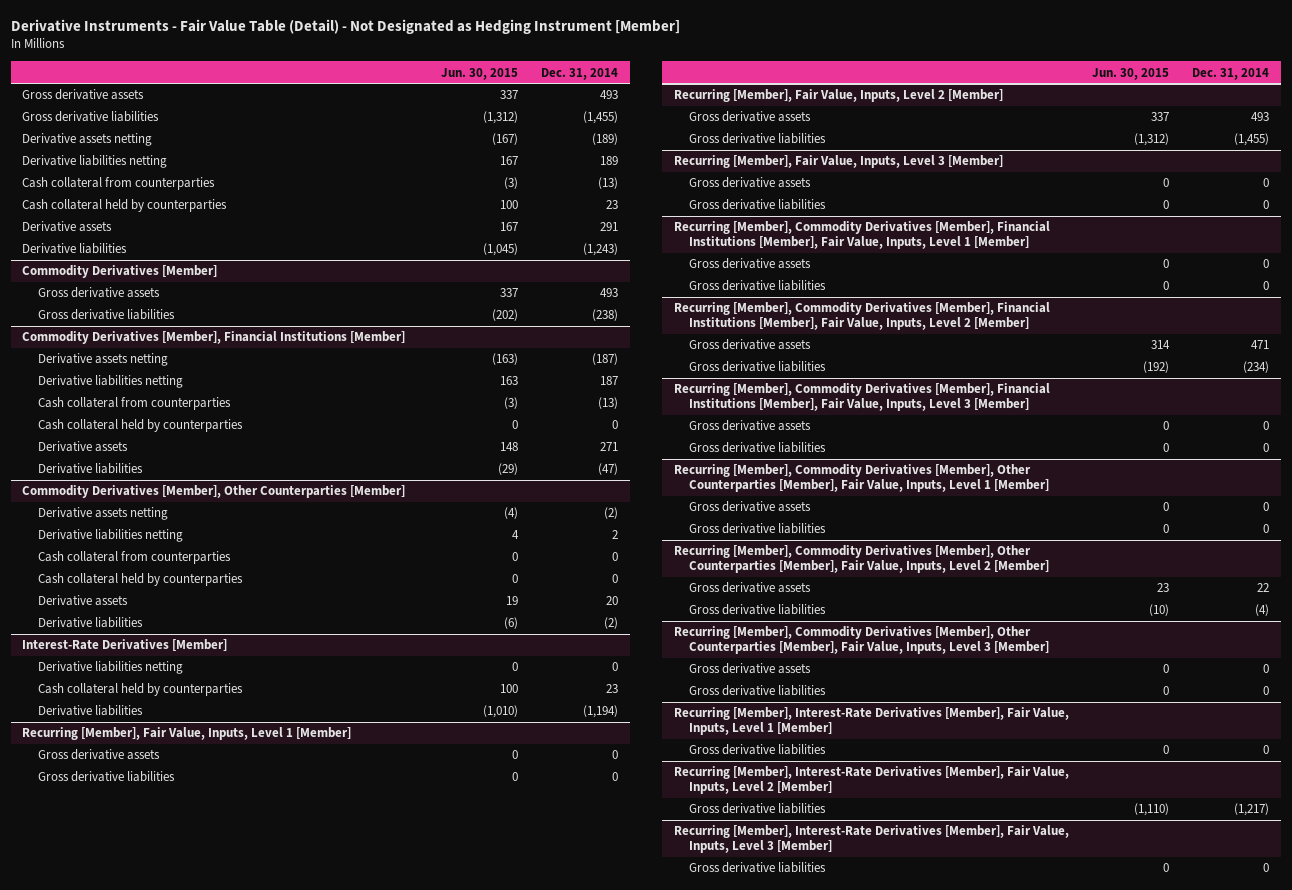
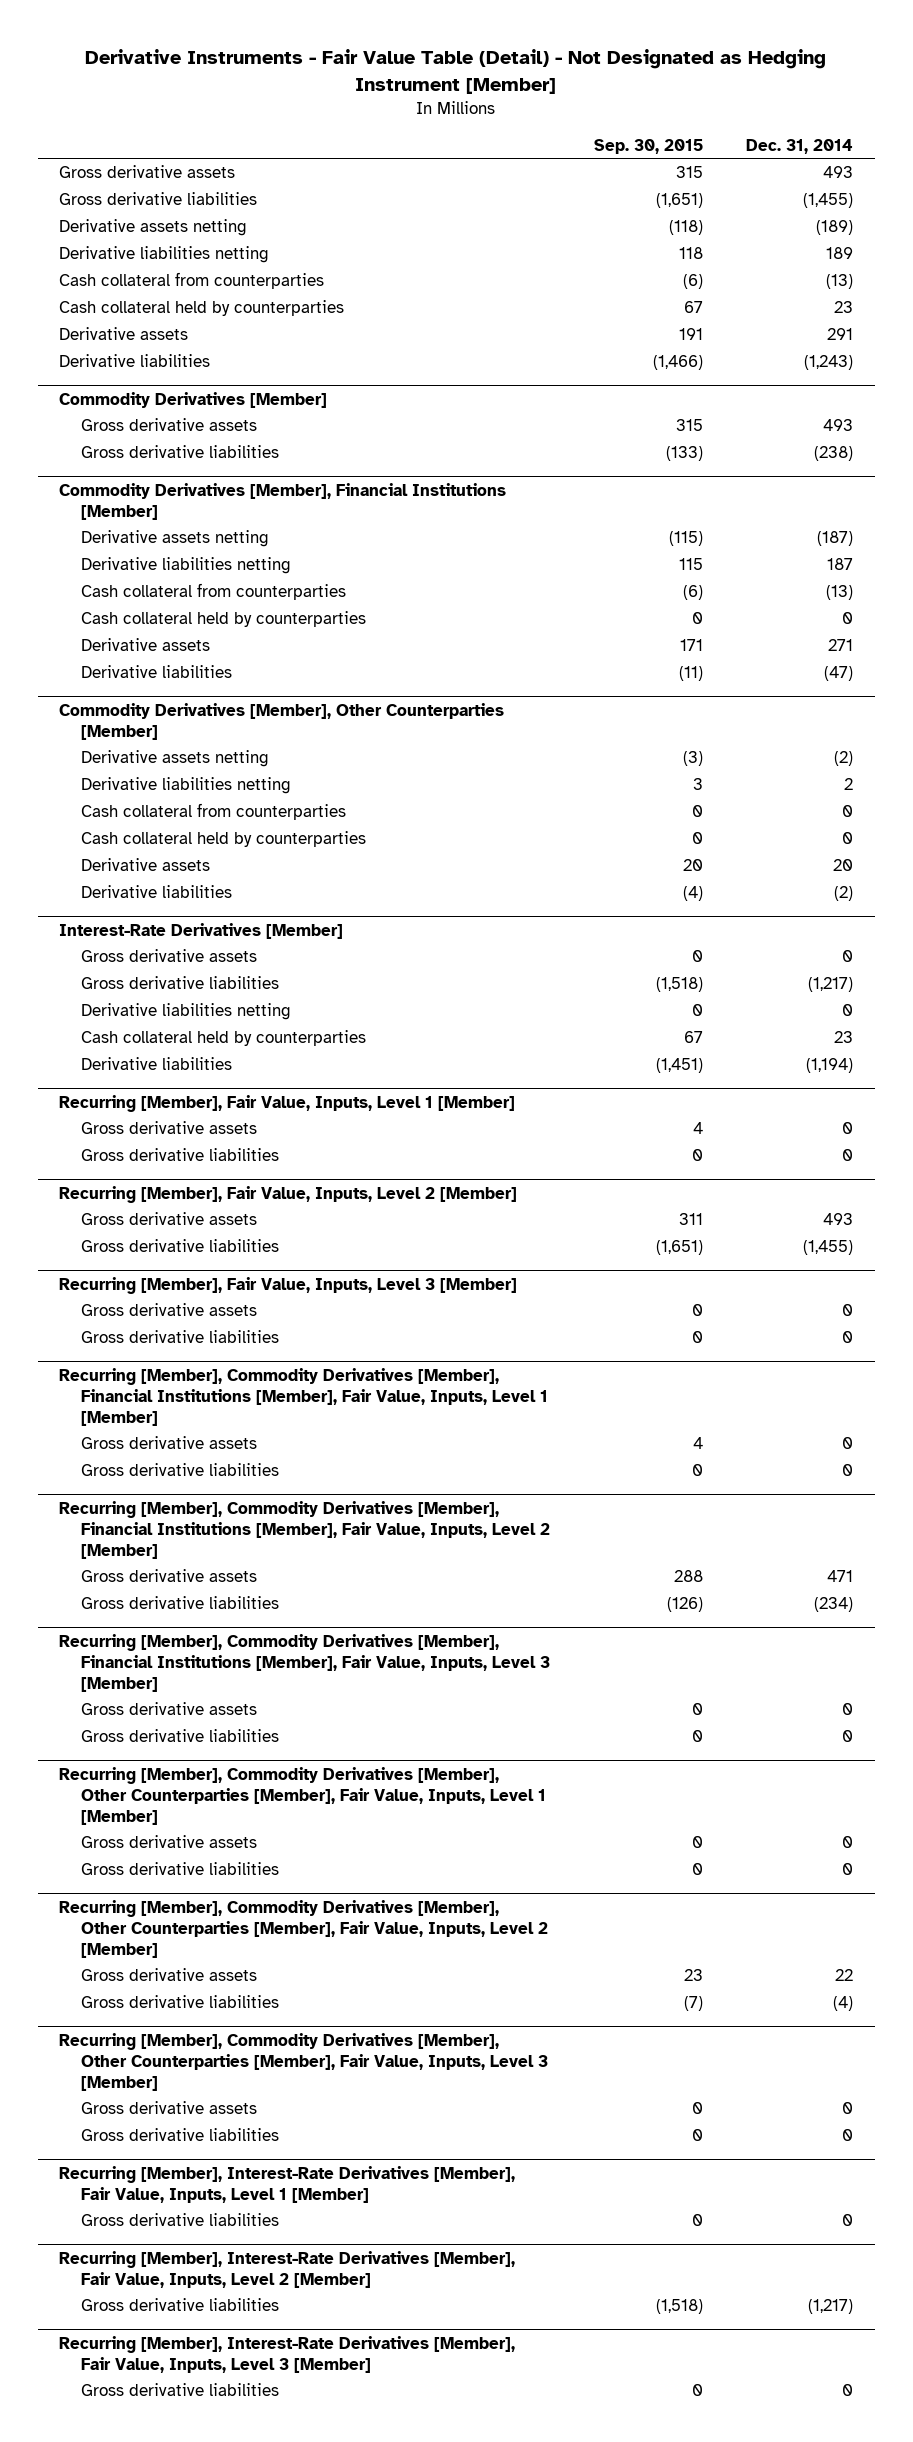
[440,67,518,80] Jun. 30, 2015 -> none
none -> [593,138,703,154] Sep. 30, 2015
none -> [80,949,257,963] Gross derivative assets
none -> [80,976,279,990] Gross derivative liabilities

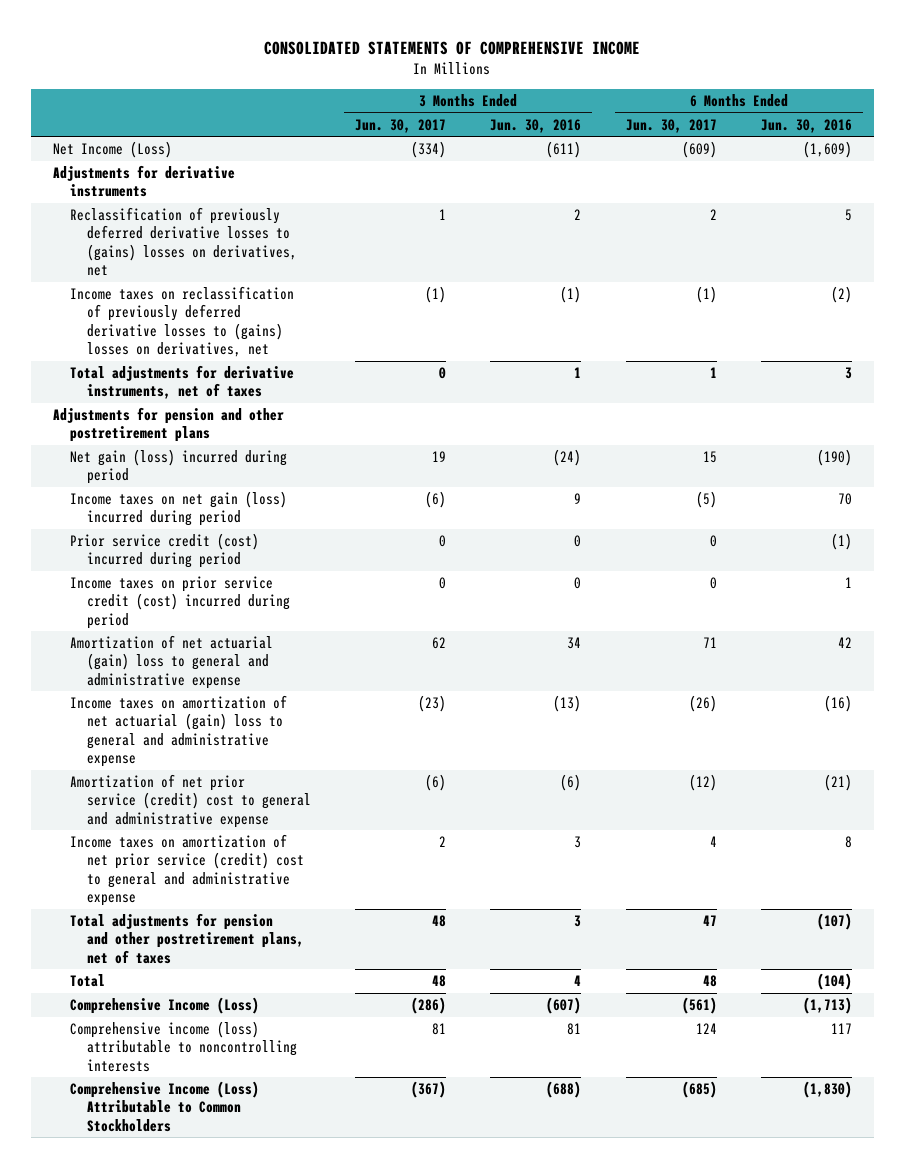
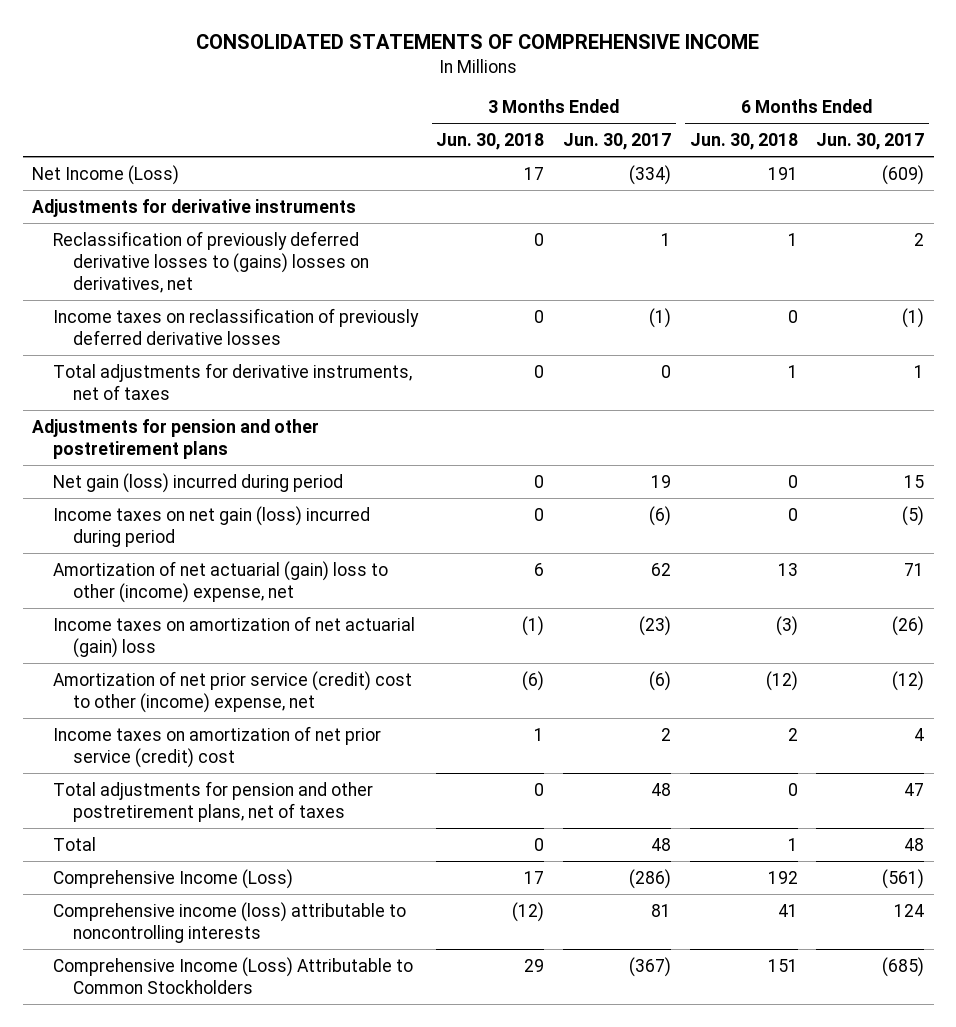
[490,118,582,133] Jun. 30, 2016 -> none
[760,118,852,133] Jun. 30, 2016 -> none
none -> [436,132,545,150] Jun. 30, 2018
none -> [689,132,798,150] Jun. 30, 2018
[69,286,294,358] Income taxes on reclassification of previously deferred derivative losses to (gains) losses on derivatives, net -> [52,307,419,345] Income taxes on reclassification of previously deferred derivative losses
[69,533,259,569] Prior service credit (cost) incurred during period -> none
[69,576,290,629] Income taxes on prior service credit (cost) incurred during period -> none
[69,635,273,689] Amortization of net actuarial (gain) loss to general and administrative expense -> [52,560,388,603] Amortization of net actuarial (gain) loss to other (income) expense, net
[69,695,287,768] Income taxes on amortization of net actuarial (gain) loss to general and administrative expense -> [52,615,415,658] Income taxes on amortization of net actuarial (gain) loss
[69,774,311,828] Amortization of net prior service (credit) cost to general and administrative expense -> [52,670,412,713] Amortization of net prior service (credit) cost to other (income) expense, net
[69,834,304,907] Income taxes on amortization of net prior service (credit) cost to general and administrative expense -> [52,725,381,768] Income taxes on amortization of net prior service (credit) cost

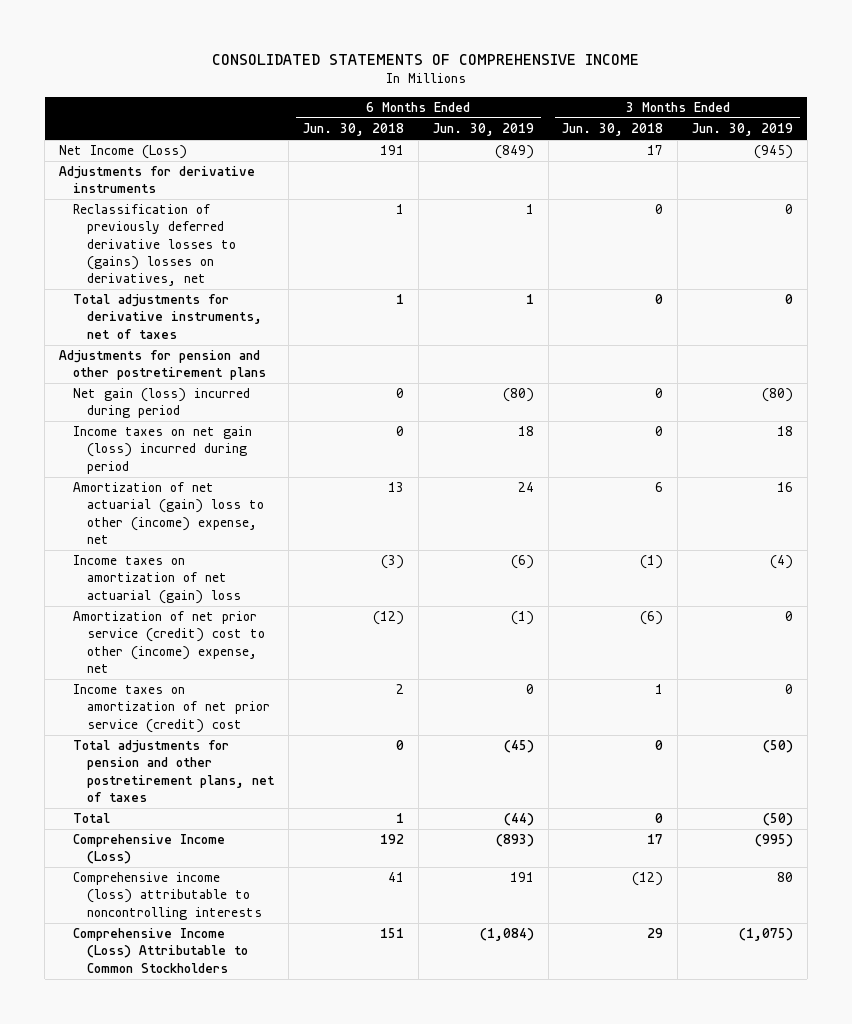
[562,132,671,150] Jun. 30, 2017 -> none
[816,132,925,150] Jun. 30, 2017 -> none
none -> [432,123,534,137] Jun. 30, 2019
none -> [692,123,794,137] Jun. 30, 2019
[52,307,419,345] Income taxes on reclassification of previously deferred derivative losses -> none

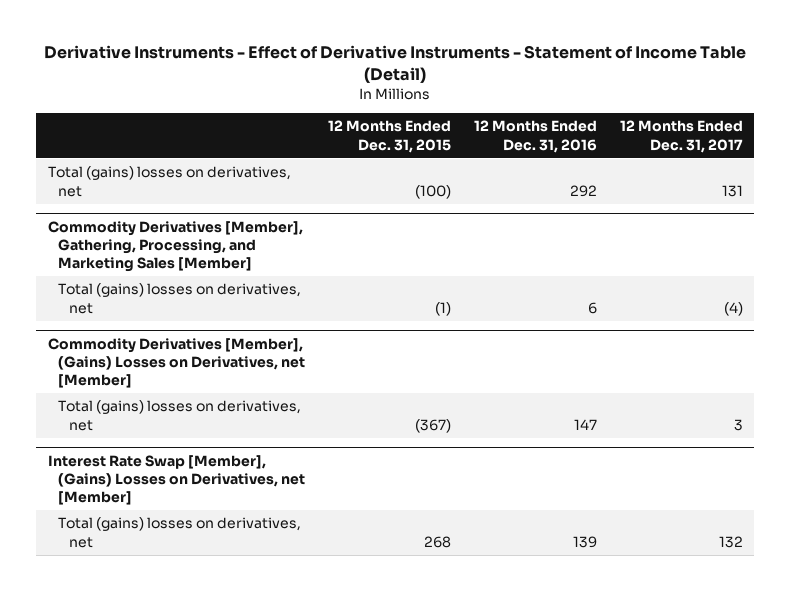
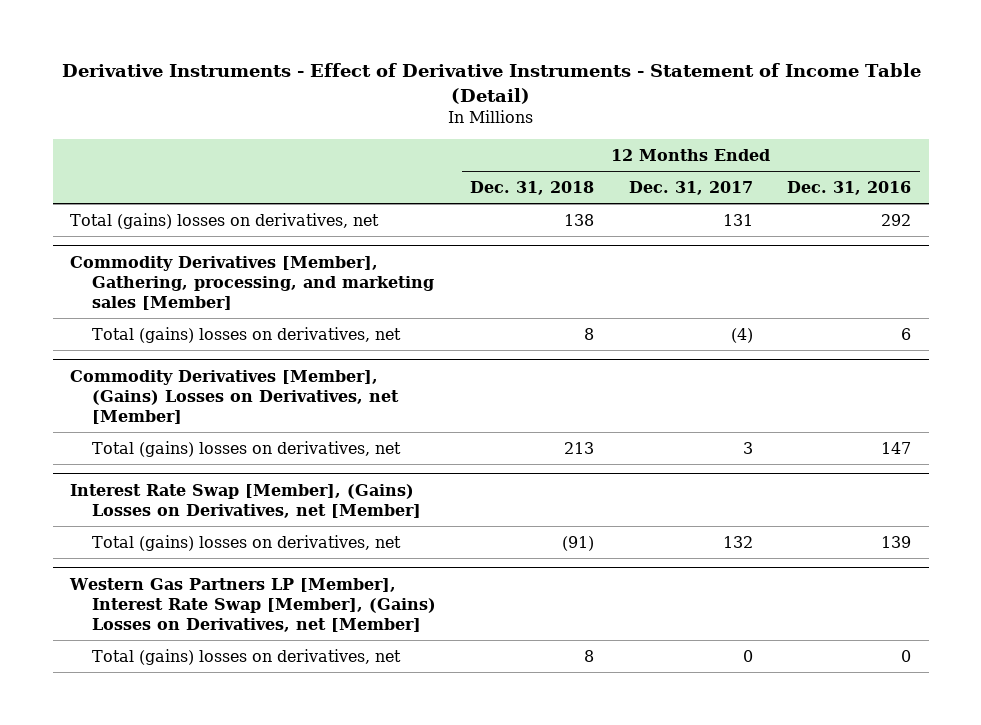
[328,120,452,153] 12 Months Ended Dec. 31, 2015 -> none
none -> [470,181,595,196] Dec. 31, 2018
[47,220,303,273] Commodity Derivatives [Member], Gathering, Processing, and Marketing Sales [Member] -> [69,255,434,310] Commodity Derivatives [Member], Gathering, processing, and marketing sales [Member]
none -> [68,577,436,632] Western Gas Partners LP [Member], Interest Rate Swap [Member], (Gains) Losses on Derivatives, net [Member]
none -> [91,648,401,665] Total (gains) losses on derivatives, net

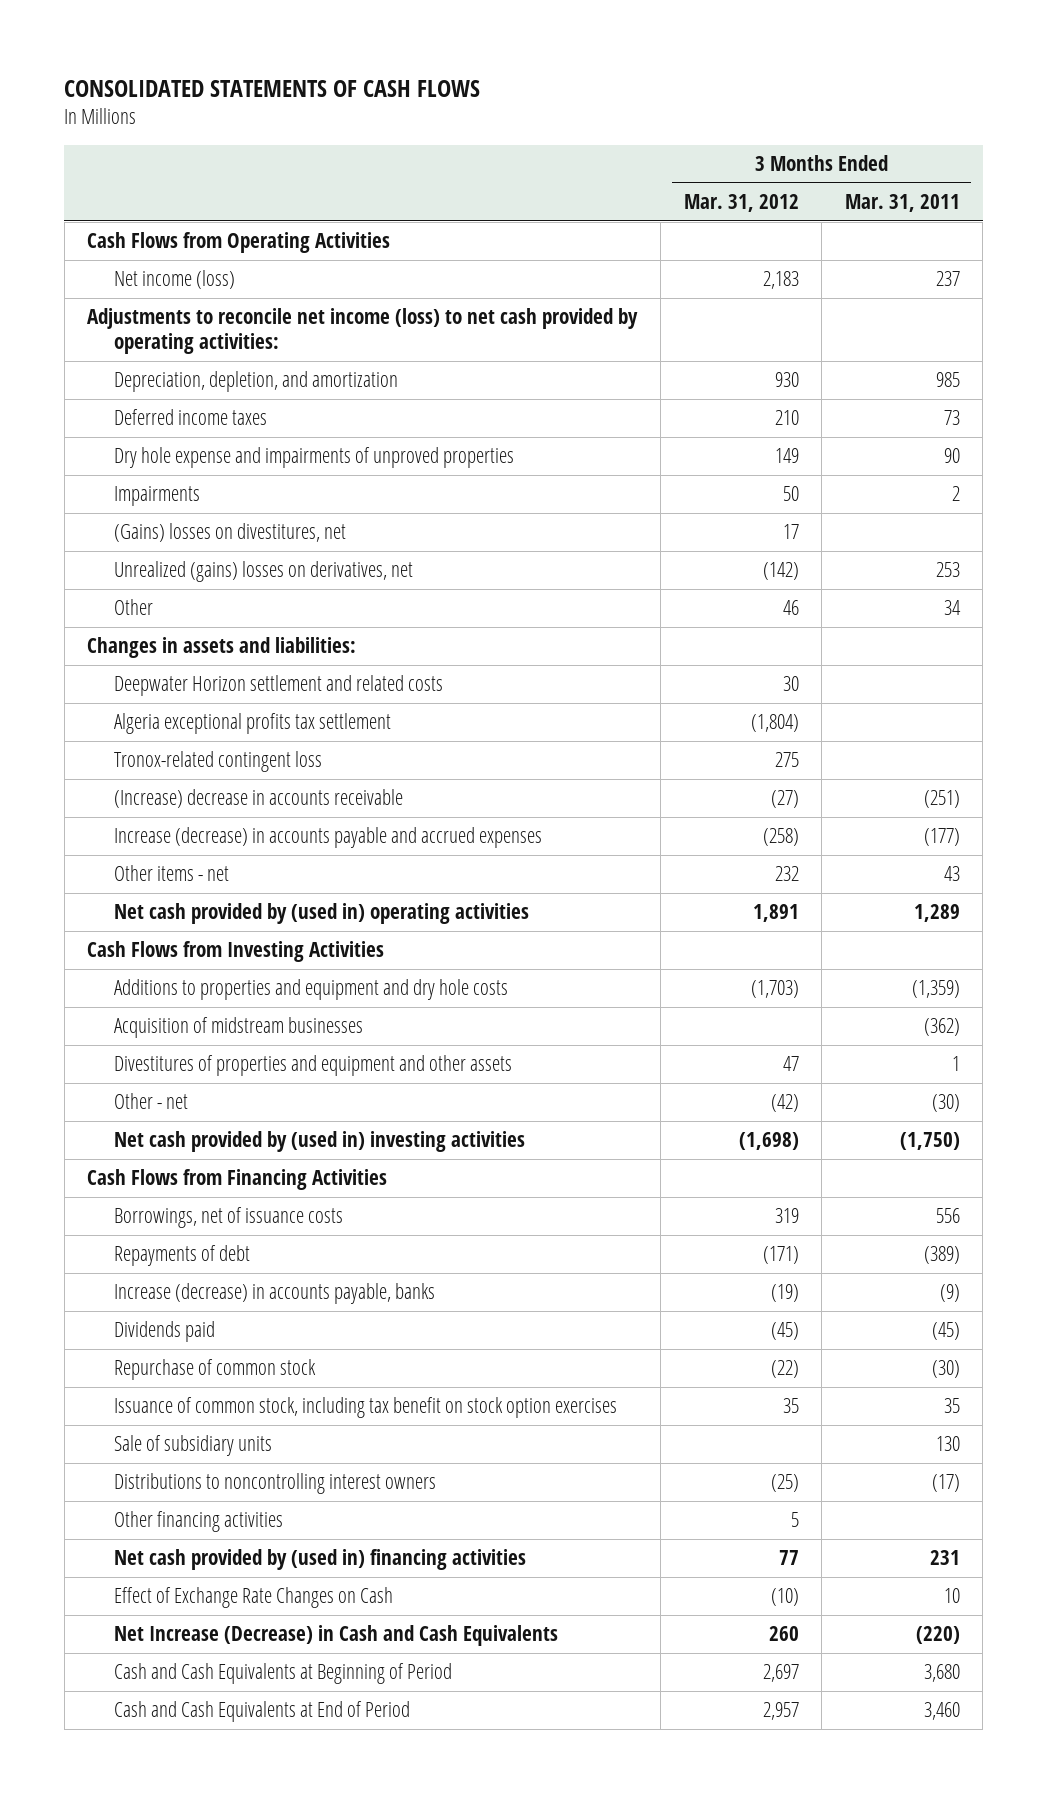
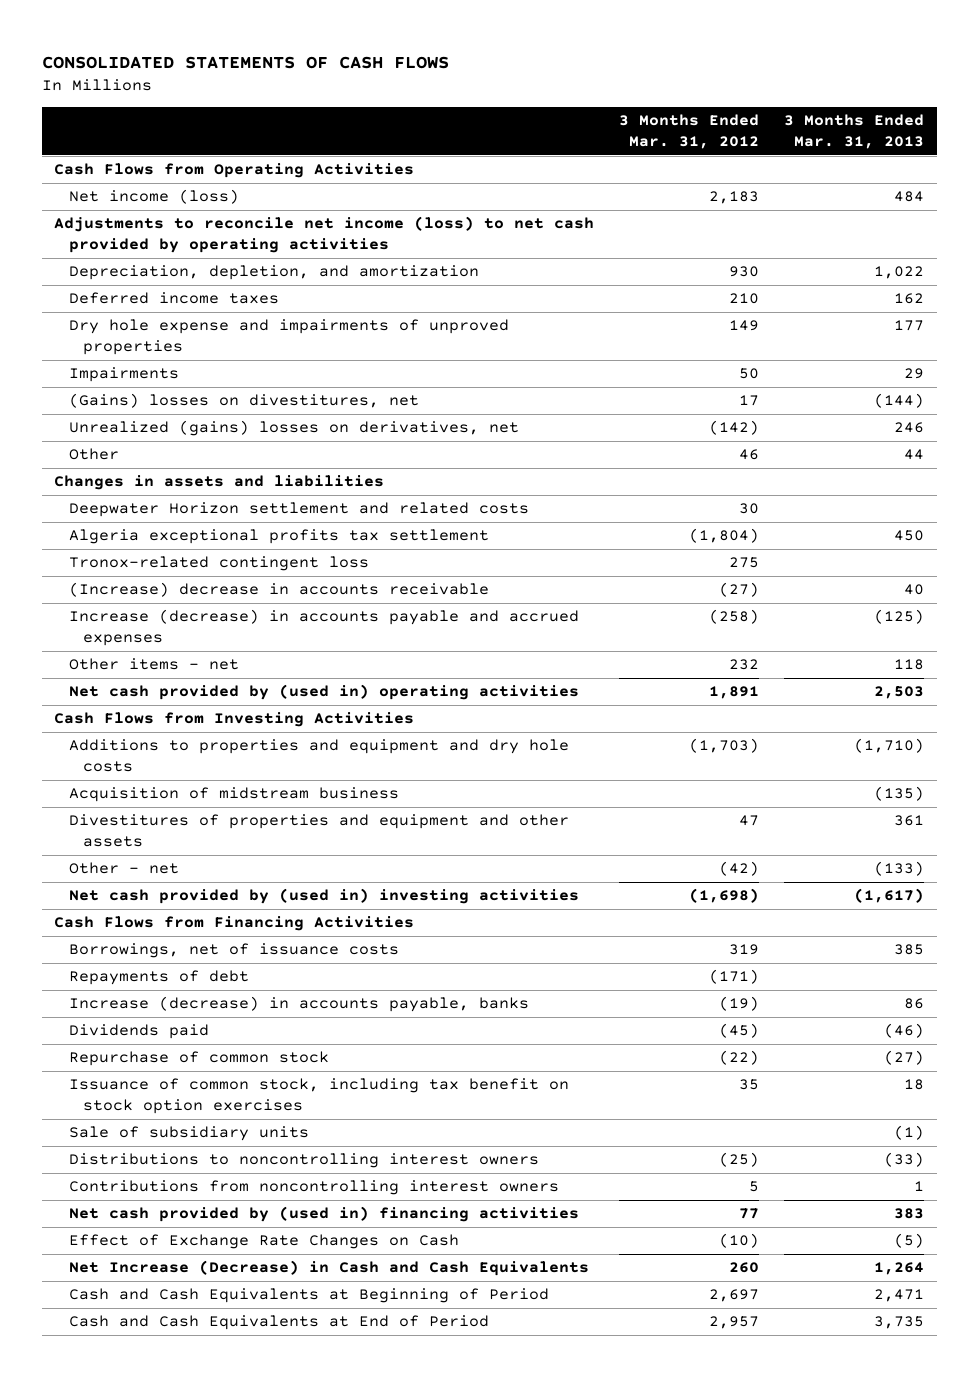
[844,194,960,213] Mar. 31, 2011 -> none
none -> [784,114,925,150] 3 Months Ended Mar. 31, 2013
[87,308,639,355] Adjustments to reconcile net income (loss) to net cash provided by operating activities: -> [54,216,595,254] Adjustments to reconcile net income (loss) to net cash provided by operating activities
[87,637,357,659] Changes in assets and liabilities: -> [54,475,385,491] Changes in assets and liabilities
[114,1017,364,1039] Acquisition of midstream businesses -> [68,787,399,803] Acquisition of midstream business
[114,1511,284,1533] Other financing activities -> none
none -> [68,1180,559,1196] Contributions from noncontrolling interest owners

